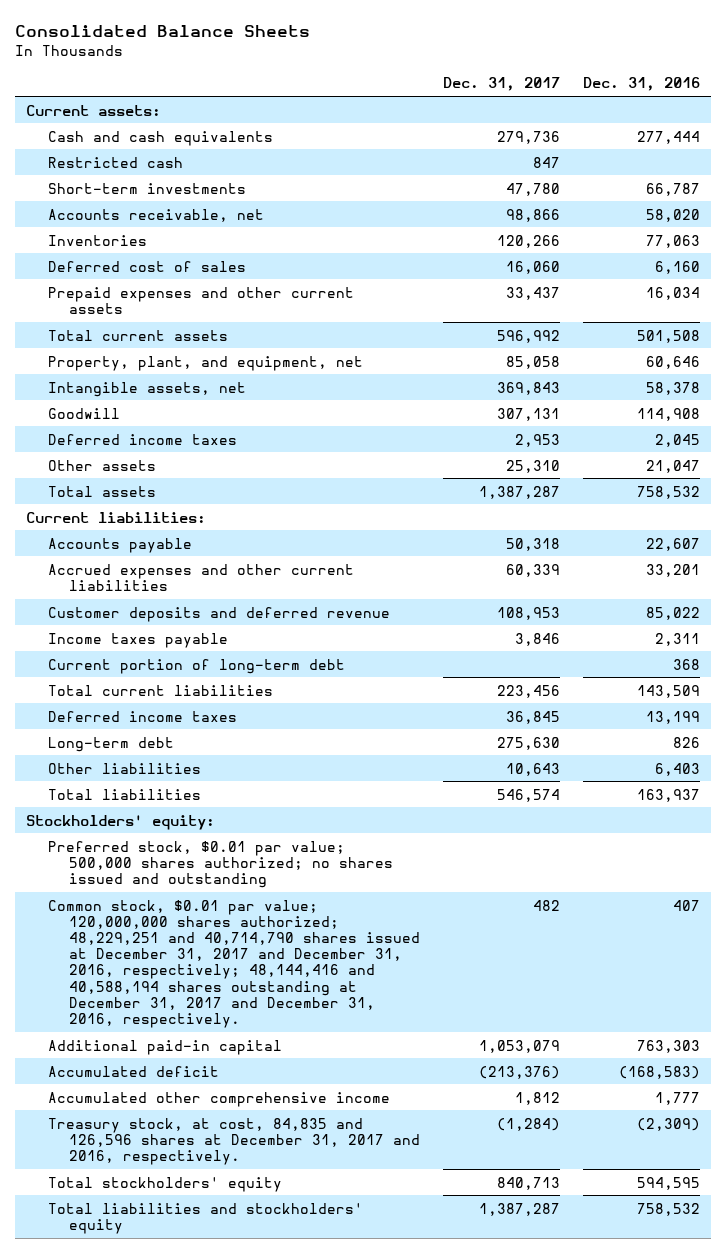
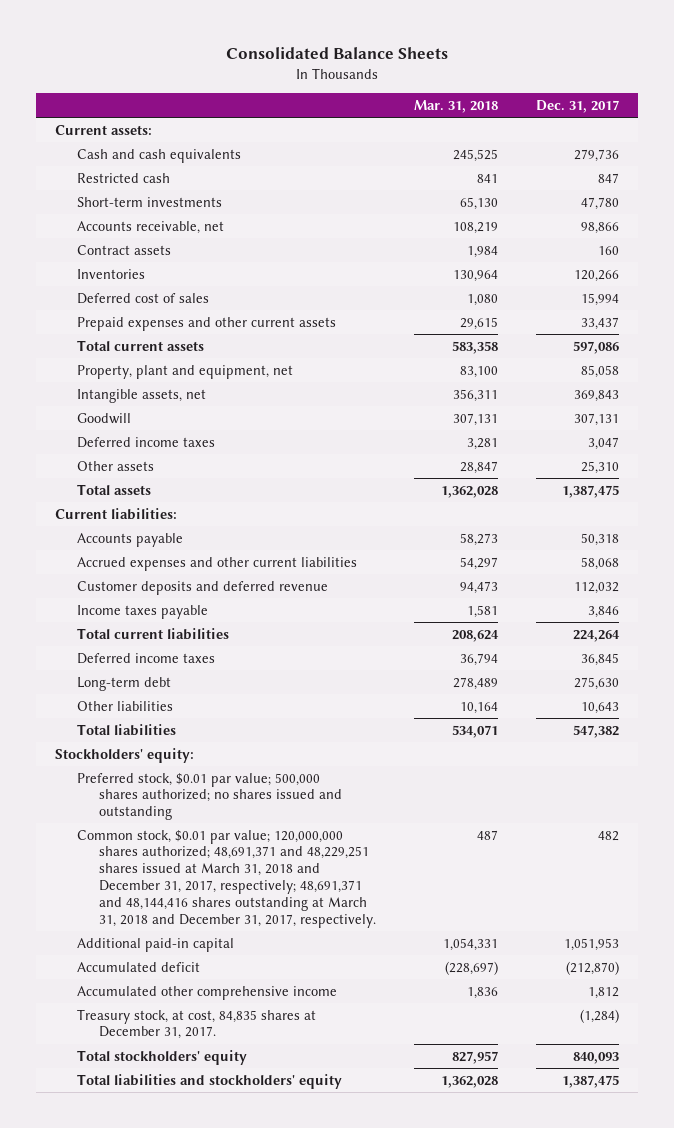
[582,77,700,92] Dec. 31, 2016 -> none
none -> [413,100,498,114] Mar. 31, 2018
none -> [77,244,172,255] Contract assets
[506,260,561,274] 16,060 -> [580,292,619,306] 15,994
[497,329,561,343] 596,992 -> [572,340,619,354] 597,086
[47,355,363,371] Property, plant, and equipment, net -> [77,364,294,379] Property, plant and equipment, net
[515,433,561,447] 2,953 -> [587,436,619,450] 3,047
[479,485,561,499] 1,387,287 -> [561,484,619,498] 1,387,475
[506,563,561,577] 60,339 -> [580,556,619,570] 58,068
[497,606,561,620] 108,953 -> [573,581,619,594] 112,032
[47,658,345,674] Current portion of long-term debt -> none
[497,684,561,698] 223,456 -> [572,629,620,642] 224,264
[497,788,561,802] 546,574 -> [572,724,619,738] 547,382
[47,899,421,1028] Common stock, $0.01 par value; 120,000,000 shares authorized; 48,229,251 and 40,714,790 shares issued at December 31, 2017 and December 31, 2016, respectively; 48,144,416 and 40,588,194 shares outstanding at December 31, 2017 and December 31, 2016, respectively. -> [77,829,376,929] Common stock, $0.01 par value; 120,000,000 shares authorized; 48,691,371 and 48,229,251 shares issued at March 31, 2018 and December 31, 2017, respectively; 48,691,371 and 48,144,416 shares outstanding at March 31, 2018 and December 31, 2017, respectively.
[479,1039,561,1053] 1,053,079 -> [563,937,619,951] 1,051,953
[479,1065,561,1079] (213,376) -> [565,960,619,975] (212,870)
[47,1117,421,1165] Treasury stock, at cost, 84,835 and 126,596 shares at December 31, 2017 and 2016, respectively. -> [77,1008,317,1040] Treasury stock, at cost, 84,835 shares at December 31, 2017.
[497,1176,561,1190] 840,713 -> [572,1051,619,1064] 840,093
[479,1202,561,1216] 1,387,287 -> [561,1074,619,1088] 1,387,475

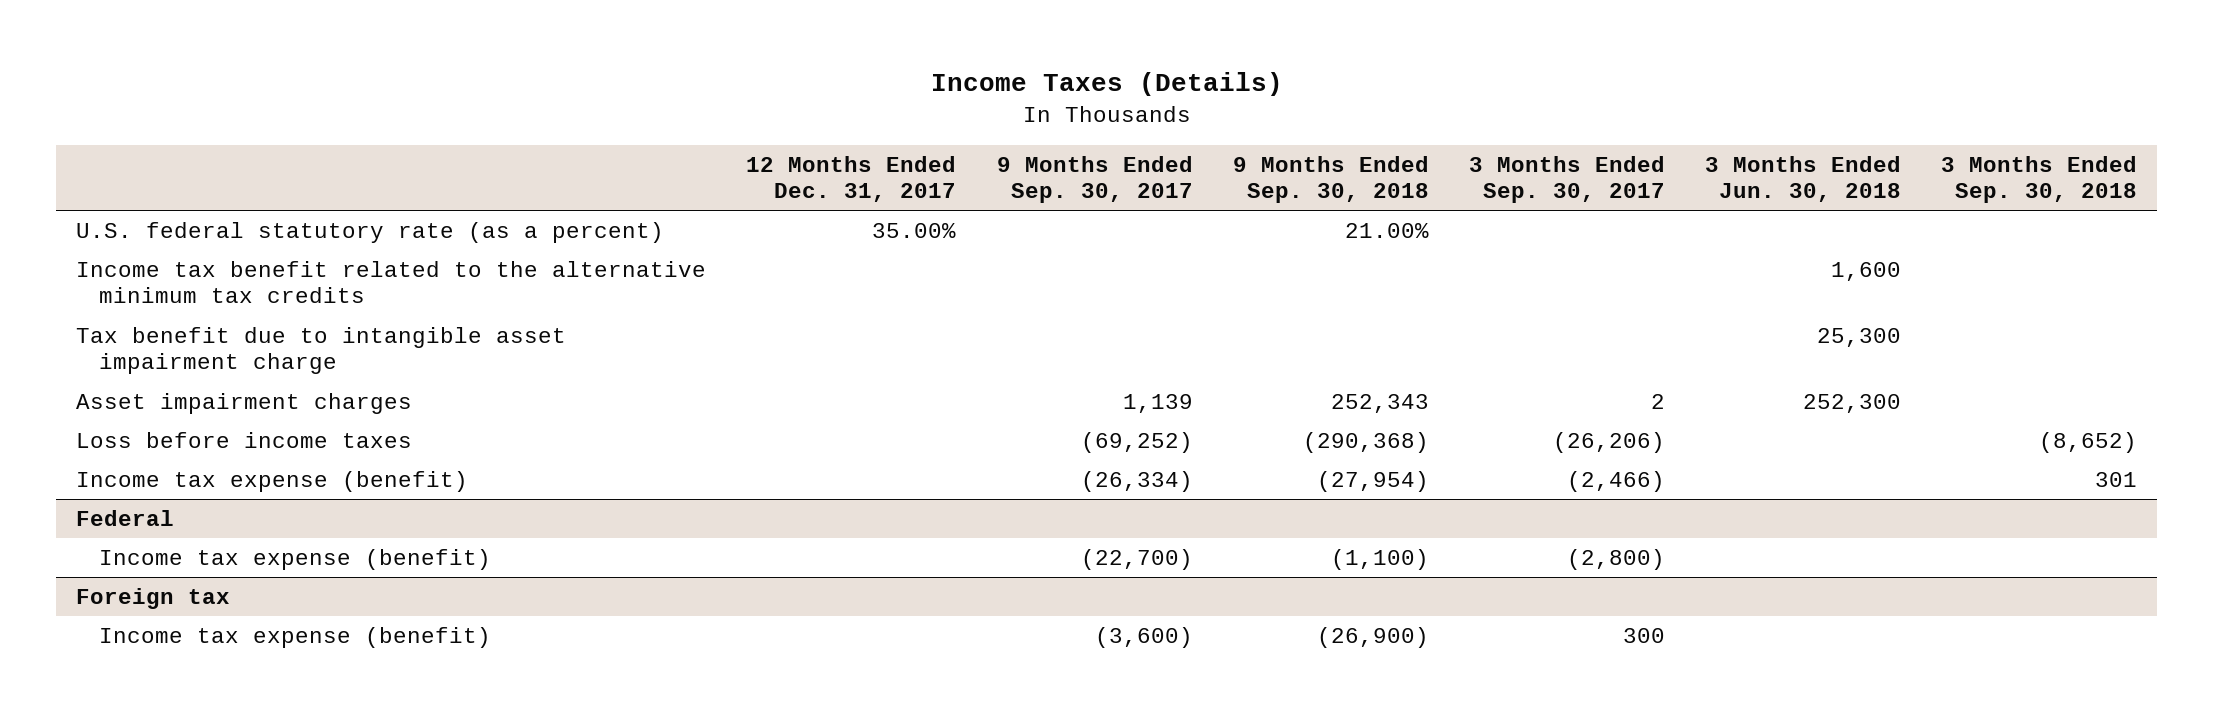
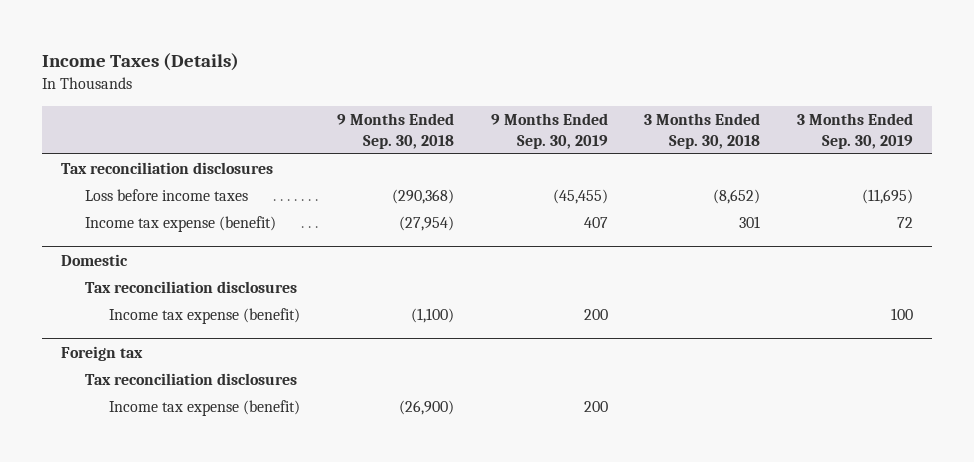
[746,155,957,203] 12 Months Ended Dec. 31, 2017 -> none
[996,155,1193,204] 9 Months Ended Sep. 30, 2017 -> none
[1469,155,1666,204] 3 Months Ended Sep. 30, 2017 -> none
[1705,155,1902,203] 3 Months Ended Jun. 30, 2018 -> none
none -> [490,112,608,149] 9 Months Ended Sep. 30, 2019
none -> [797,112,914,149] 3 Months Ended Sep. 30, 2019
[76,222,665,244] U.S. federal statutory rate (as a percent) -> none
[76,261,707,304] Income tax benefit related to the alternative minimum tax credits -> none
[76,327,567,375] Tax benefit due to intangible asset impairment charge -> none
[76,393,413,415] Asset impairment charges -> none
none -> [60,162,273,175] Tax reconciliation disclosures
[76,510,175,527] Federal -> [60,253,128,266] Domestic
none -> [84,281,297,294] Tax reconciliation disclosures
none -> [84,373,297,386] Tax reconciliation disclosures

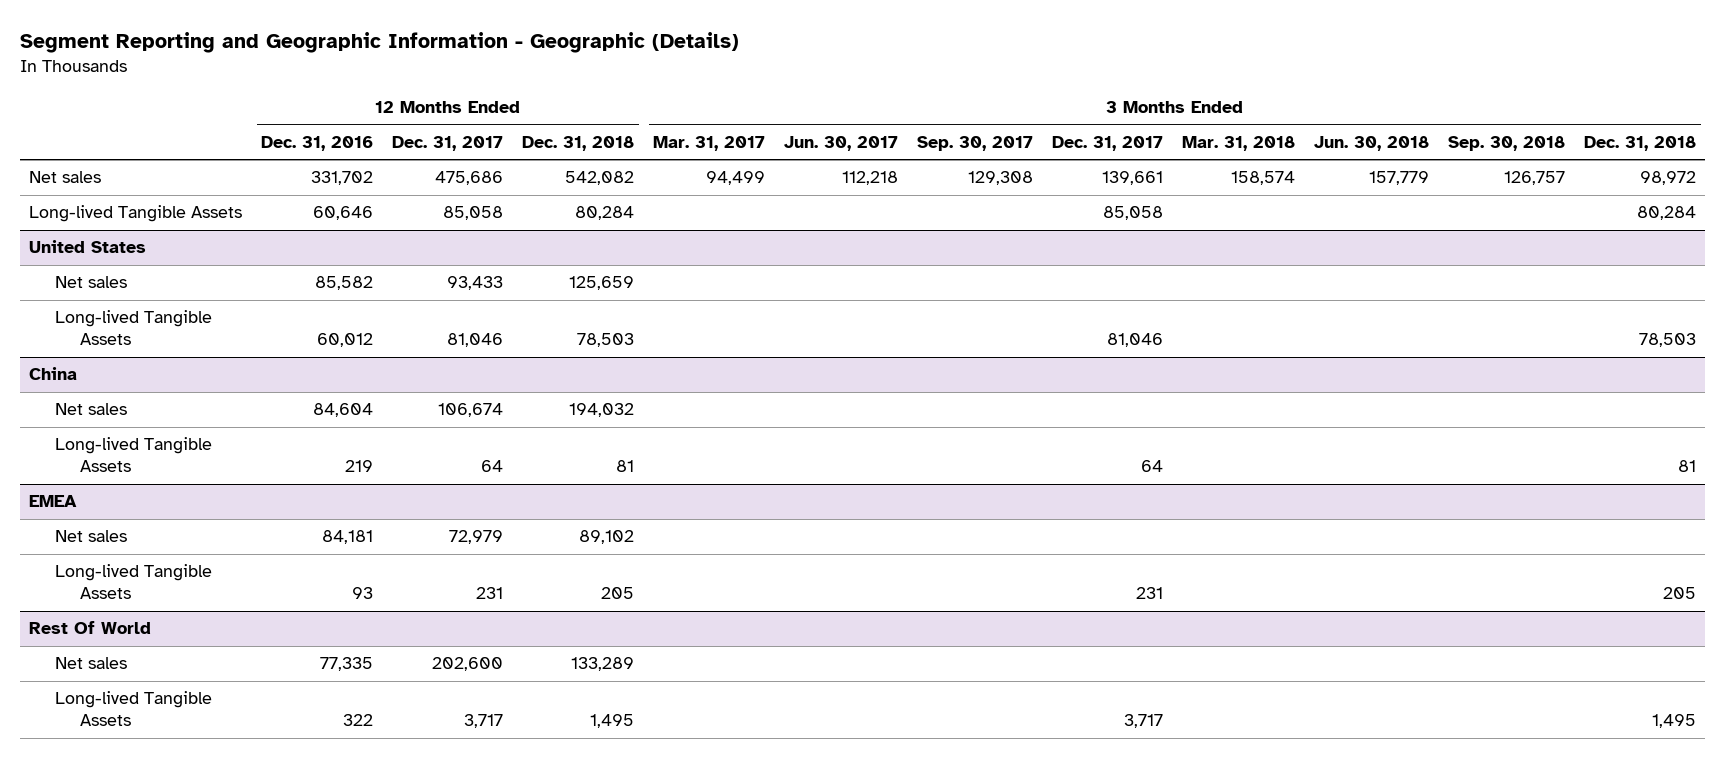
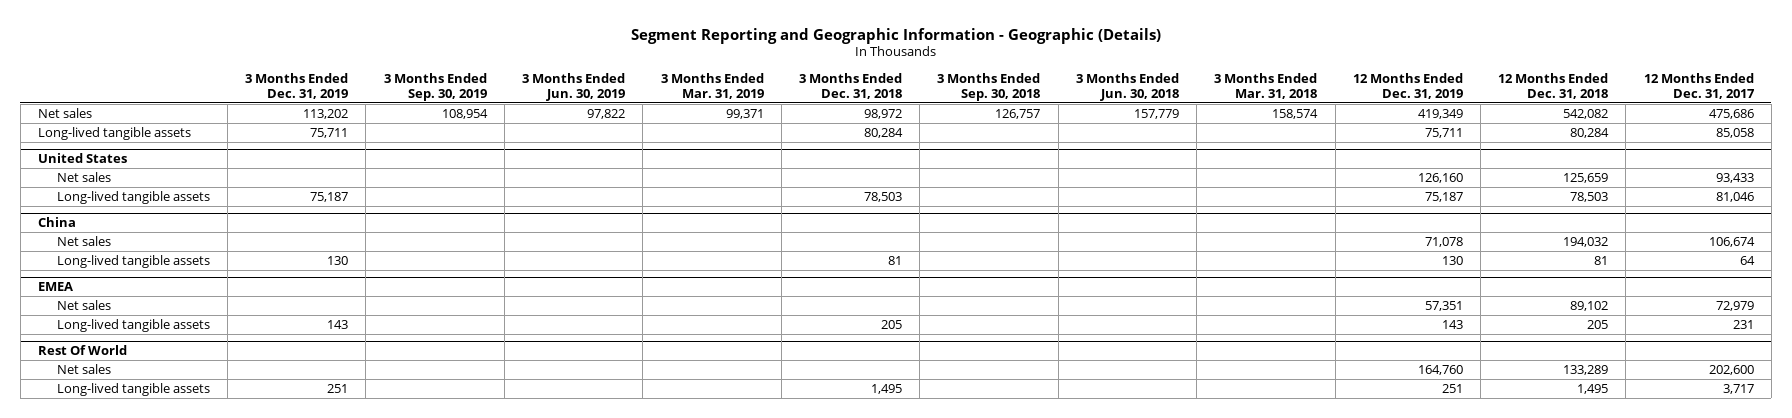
[261,136,374,152] Dec. 31, 2016 -> none
[653,136,766,152] Mar. 31, 2017 -> none
[784,136,899,152] Jun. 30, 2017 -> none
[917,136,1034,152] Sep. 30, 2017 -> none
[1052,136,1164,152] Dec. 31, 2017 -> none
none -> [245,72,349,100] 3 Months Ended Dec. 31, 2019
none -> [383,72,487,102] 3 Months Ended Sep. 30, 2019
none -> [522,72,626,102] 3 Months Ended Jun. 30, 2019
none -> [660,72,764,100] 3 Months Ended Mar. 31, 2019
none -> [1352,72,1463,100] 12 Months Ended Dec. 31, 2019
[29,205,243,223] Long-lived Tangible Assets -> [37,126,191,140] Long-lived tangible assets
[54,310,212,346] Long-lived Tangible Assets -> [56,190,210,204] Long-lived tangible assets
[54,437,212,473] Long-lived Tangible Assets -> [56,254,210,268] Long-lived tangible assets
[54,564,212,600] Long-lived Tangible Assets -> [56,318,210,332] Long-lived tangible assets
[54,691,212,727] Long-lived Tangible Assets -> [56,382,210,396] Long-lived tangible assets

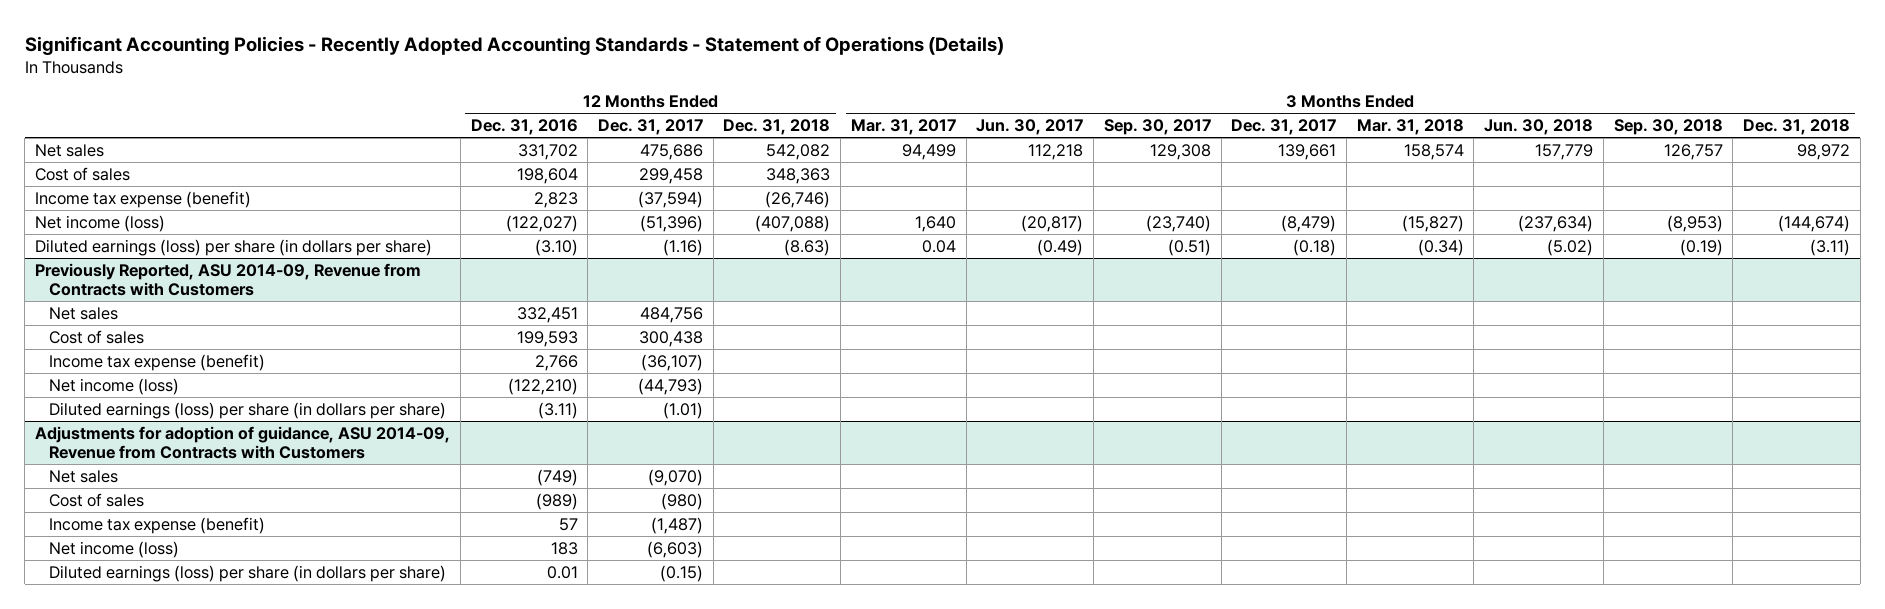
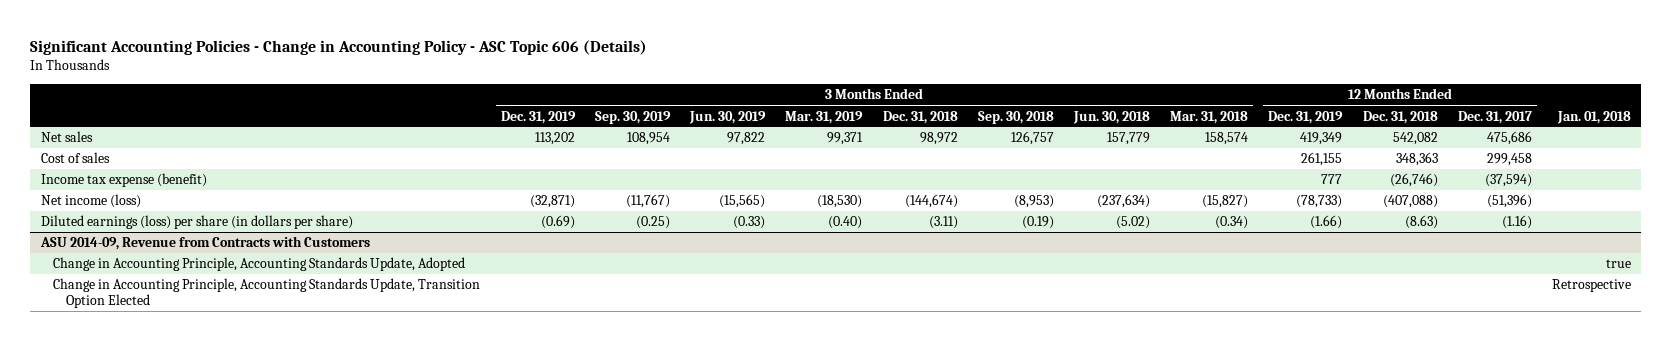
[24,35,1004,55] Significant Accounting Policies - Recently Adopted Accounting Standards - Statement of Operations (Details) -> [30,39,648,55] Significant Accounting Policies - Change in Accounting Policy - ASC Topic 606 (Details)
[470,118,578,135] Dec. 31, 2016 -> none
[850,118,956,135] Mar. 31, 2017 -> none
[976,118,1084,135] Jun. 30, 2017 -> none
[1103,118,1211,135] Sep. 30, 2017 -> none
[1231,118,1337,135] Dec. 31, 2017 -> none
none -> [500,110,576,124] Dec. 31, 2019
none -> [594,110,671,124] Sep. 30, 2019
none -> [689,110,767,124] Jun. 30, 2019
none -> [785,110,864,124] Mar. 31, 2019
none -> [1268,110,1344,124] Dec. 31, 2019
none -> [1557,110,1632,124] Jan. 01, 2018
[49,306,119,320] Net sales -> none
[49,329,145,344] Cost of sales -> none
[49,353,266,371] Income tax expense (benefit) -> none
[49,377,180,395] Net income (loss) -> none
[49,401,447,419] Diluted earnings (loss) per share (in dollars per share) -> none
[35,425,451,459] Adjustments for adoption of guidance, ASU 2014-09, Revenue from Contracts with Customers -> none
[49,469,119,483] Net sales -> none
[49,492,145,507] Cost of sales -> none
[49,516,266,534] Income tax expense (benefit) -> none
[49,540,180,558] Net income (loss) -> none
[49,564,447,582] Diluted earnings (loss) per share (in dollars per share) -> none
[35,262,422,296] Previously Reported, ASU 2014-09, Revenue from Contracts with Customers -> [39,236,370,251] ASU 2014-09, Revenue from Contracts with Customers
none -> [53,257,466,272] Change in Accounting Principle, Accounting Standards Update, Adopted
none -> [53,278,481,309] Change in Accounting Principle, Accounting Standards Update, Transition Option Elected

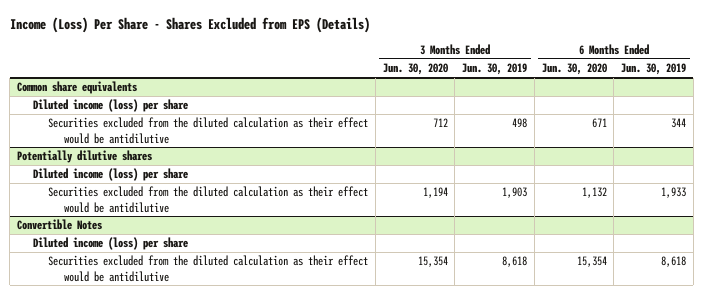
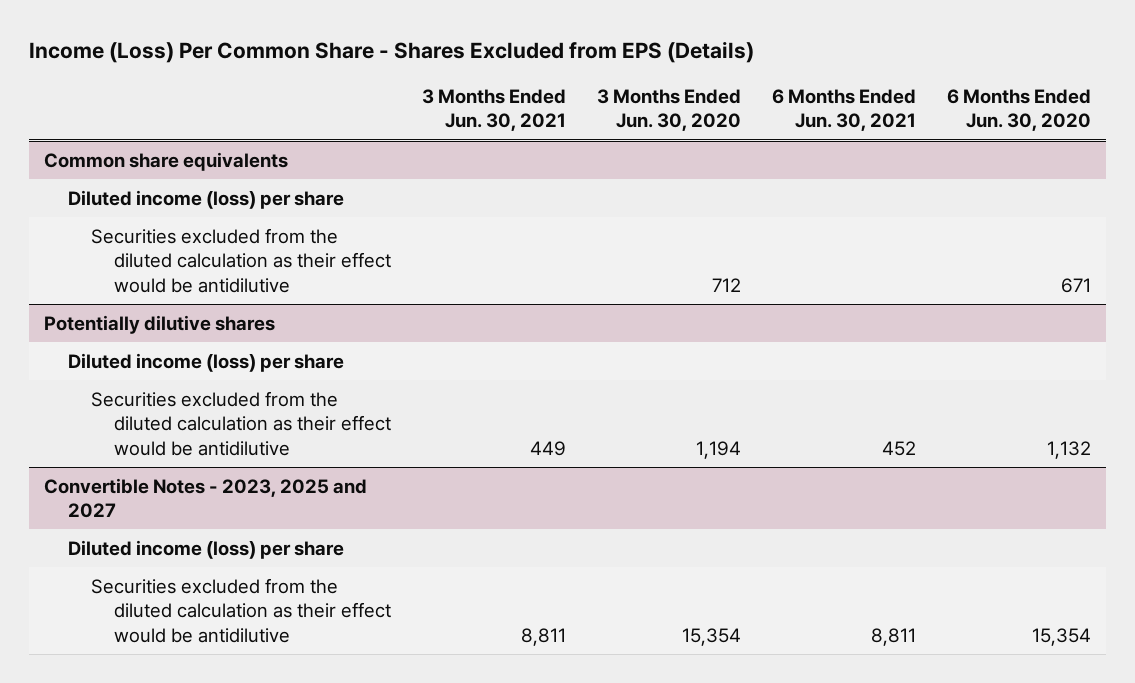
[9,16,370,33] Income (Loss) Per Share - Shares Excluded from EPS (Details) -> [29,41,755,64] Income (Loss) Per Common Share - Shares Excluded from EPS (Details)
[462,63,528,76] Jun. 30, 2019 -> none
[621,63,687,76] Jun. 30, 2019 -> none
none -> [422,88,567,132] 3 Months Ended Jun. 30, 2021
none -> [771,88,916,132] 6 Months Ended Jun. 30, 2021
[17,219,103,231] Convertible Notes -> [44,477,368,519] Convertible Notes - 2023, 2025 and 2027

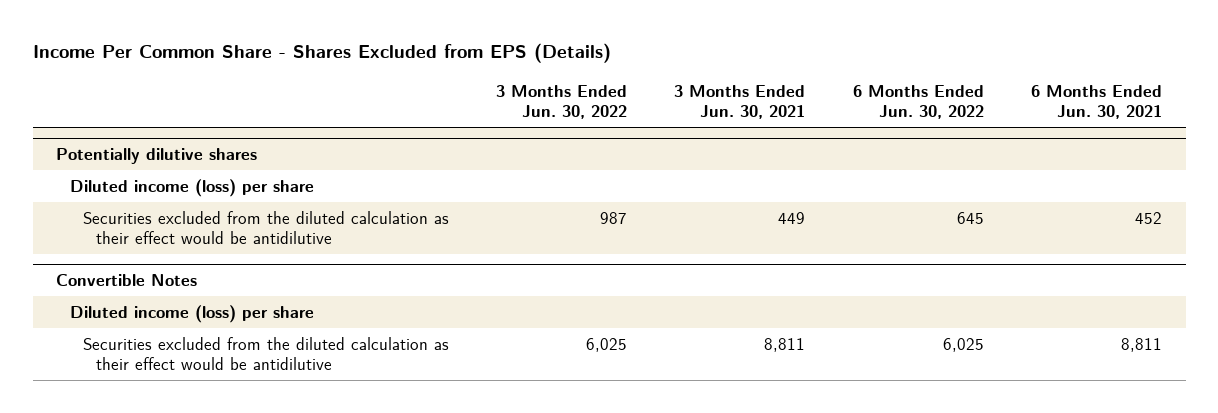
[29,41,755,64] Income (Loss) Per Common Share - Shares Excluded from EPS (Details) -> [32,43,611,64] Income Per Common Share - Shares Excluded from EPS (Details)
[596,88,741,132] 3 Months Ended Jun. 30, 2020 -> none
[946,88,1091,132] 6 Months Ended Jun. 30, 2020 -> none
none -> [496,84,628,120] 3 Months Ended Jun. 30, 2022
none -> [852,84,984,120] 6 Months Ended Jun. 30, 2022
[44,151,289,171] Common share equivalents -> none
[67,189,344,209] Diluted income (loss) per share -> none
[91,227,392,293] Securities excluded from the diluted calculation as their effect would be antidilutive -> none
[44,477,368,519] Convertible Notes - 2023, 2025 and 2027 -> [56,274,198,287] Convertible Notes

